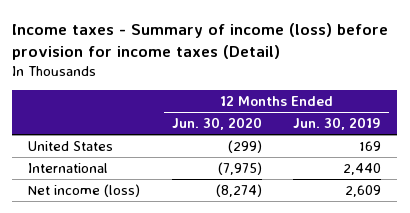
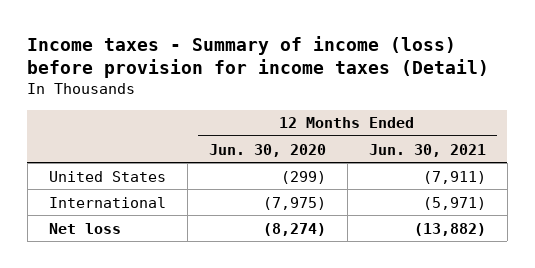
[293,117,382,131] Jun. 30, 2019 -> none
none -> [368,143,486,157] Jun. 30, 2021
[28,183,141,197] Net income (loss) -> [48,222,121,234] Net loss

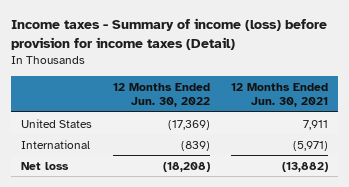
[208,143,326,157] Jun. 30, 2020 -> none
none -> [112,82,210,108] 12 Months Ended Jun. 30, 2022
[422,170,486,184] (7,911) -> [302,119,328,130] 7,911

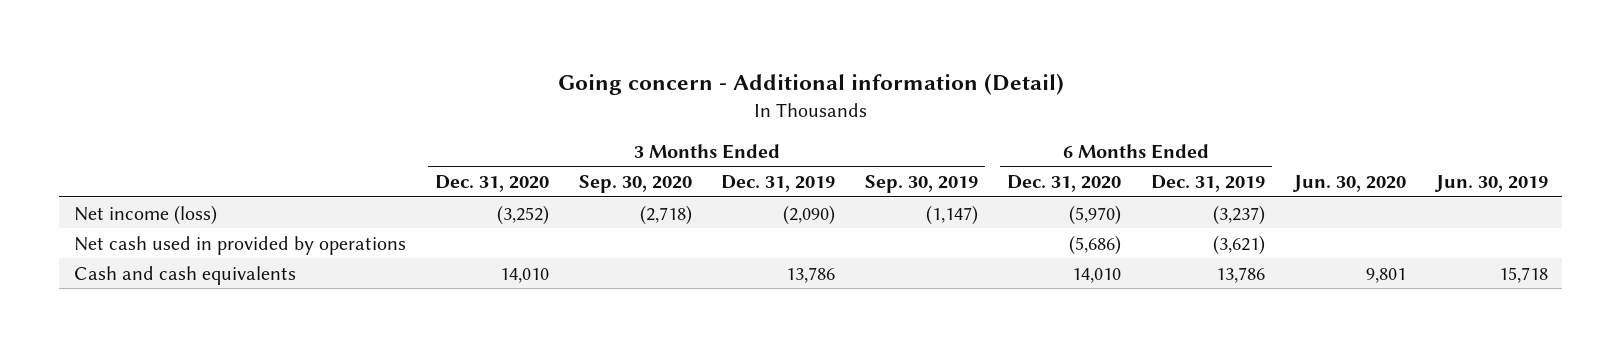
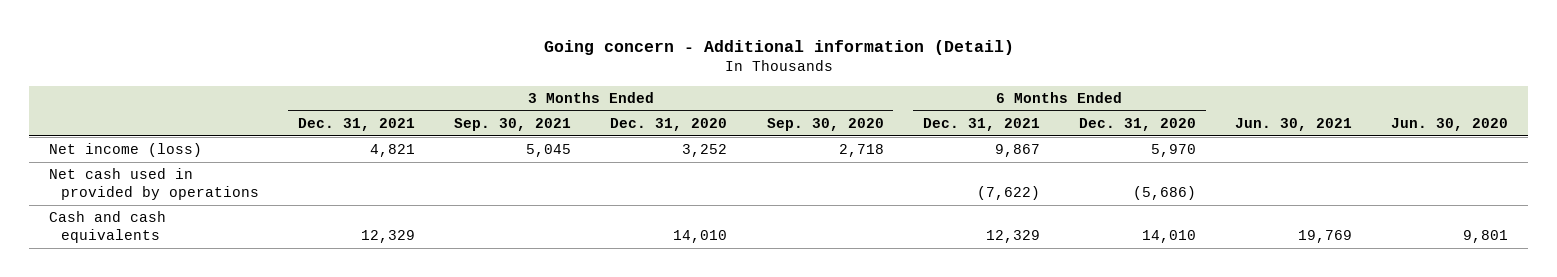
[721,175,836,193] Dec. 31, 2019 -> none
[864,175,978,194] Sep. 30, 2019 -> none
[1150,175,1265,193] Dec. 31, 2019 -> none
[1433,175,1548,193] Jun. 30, 2019 -> none
none -> [297,118,415,132] Dec. 31, 2021
none -> [454,118,572,132] Sep. 30, 2021
none -> [922,118,1040,132] Dec. 31, 2021
none -> [1235,118,1353,132] Jun. 30, 2021
[497,204,550,225] (3,252) -> [682,144,728,158] 3,252
[639,204,692,225] (2,718) -> [838,144,884,158] 2,718
[1069,204,1122,225] (5,970) -> [1150,144,1196,158] 5,970

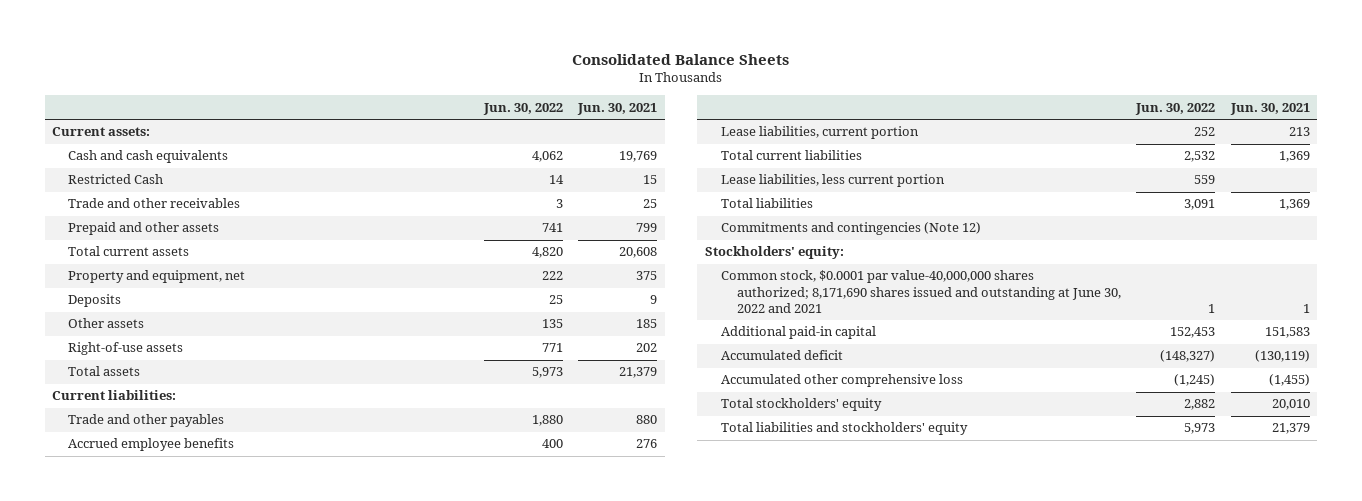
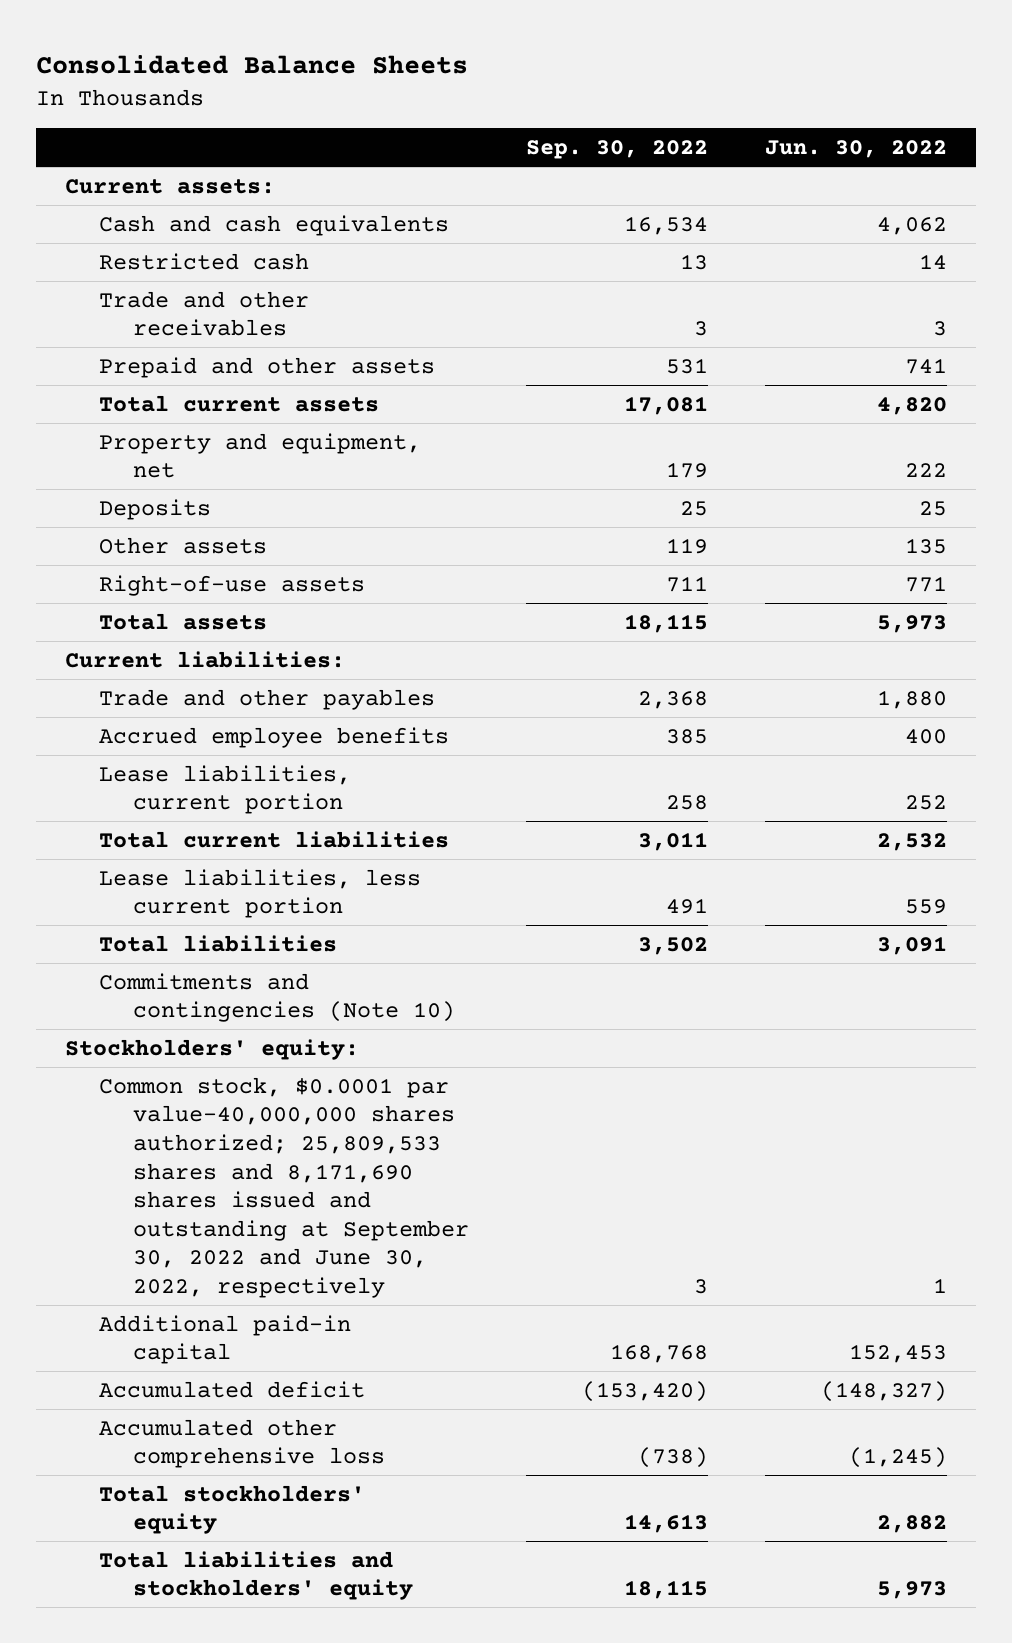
[576,102,657,115] Jun. 30, 2021 -> none
none -> [526,140,709,160] Sep. 30, 2022
[68,174,164,185] Restricted Cash -> [98,252,309,270] Restricted cash
[720,222,981,236] Commitments and contingencies (Note 12) -> [98,972,455,1023] Commitments and contingencies (Note 10)
[720,270,1122,314] Common stock, $0.0001 par value-40,000,000 shares authorized; 8,171,690 shares issued and outstanding at June 30, 2022 and 2021 -> [98,1076,469,1298] Common stock, $0.0001 par value-40,000,000 shares authorized; 25,809,533 shares and 8,171,690 shares issued and outstanding at September 30, 2022 and June 30, 2022, respectively

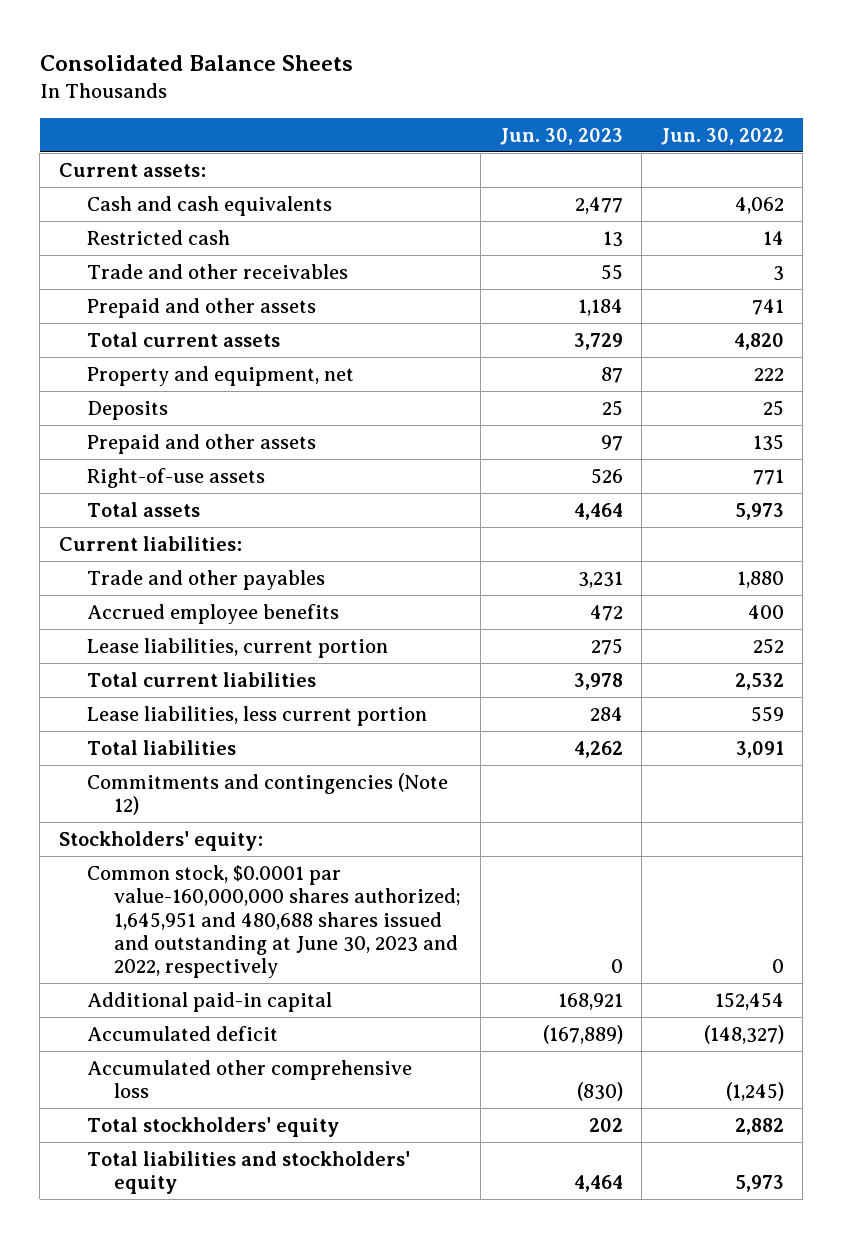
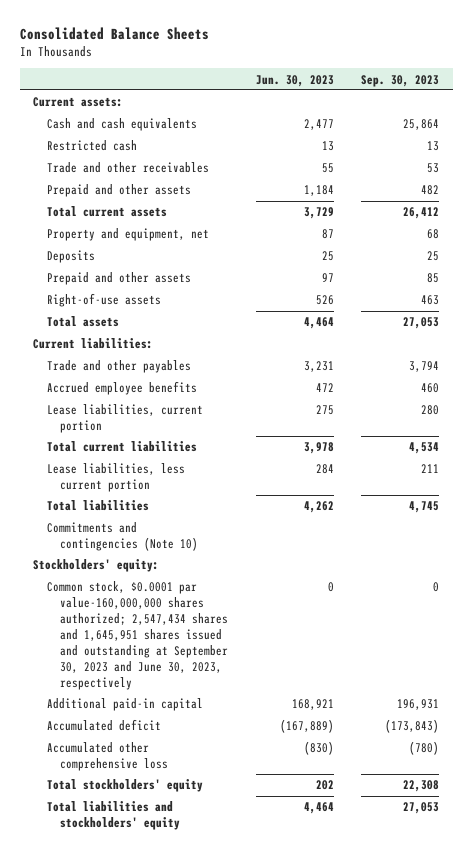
[660,127,784,145] Jun. 30, 2022 -> none
none -> [361,74,440,87] Sep. 30, 2023
[86,772,448,816] Commitments and contingencies (Note 12) -> [46,522,199,552] Commitments and contingencies (Note 10)
[86,864,462,979] Common stock, $0.0001 par value-160,000,000 shares authorized; 1,645,951 and 480,688 shares issued and outstanding at June 30, 2023 and 2022, respectively -> [46,581,229,690] Common stock, $0.0001 par value-160,000,000 shares authorized; 2,547,434 shares and 1,645,951 shares issued and outstanding at September 30, 2023 and June 30, 2023, respectively

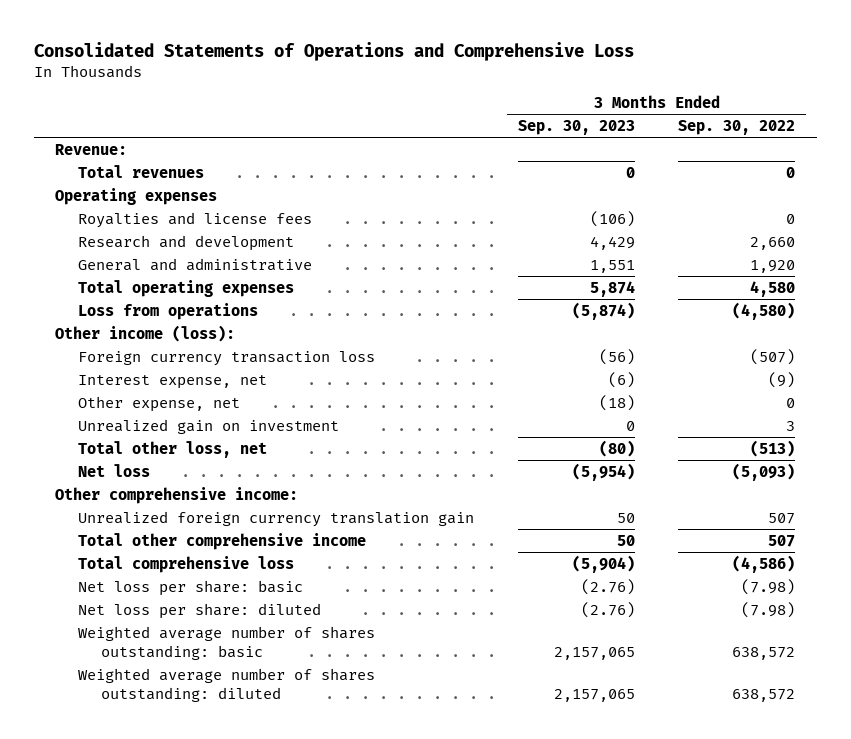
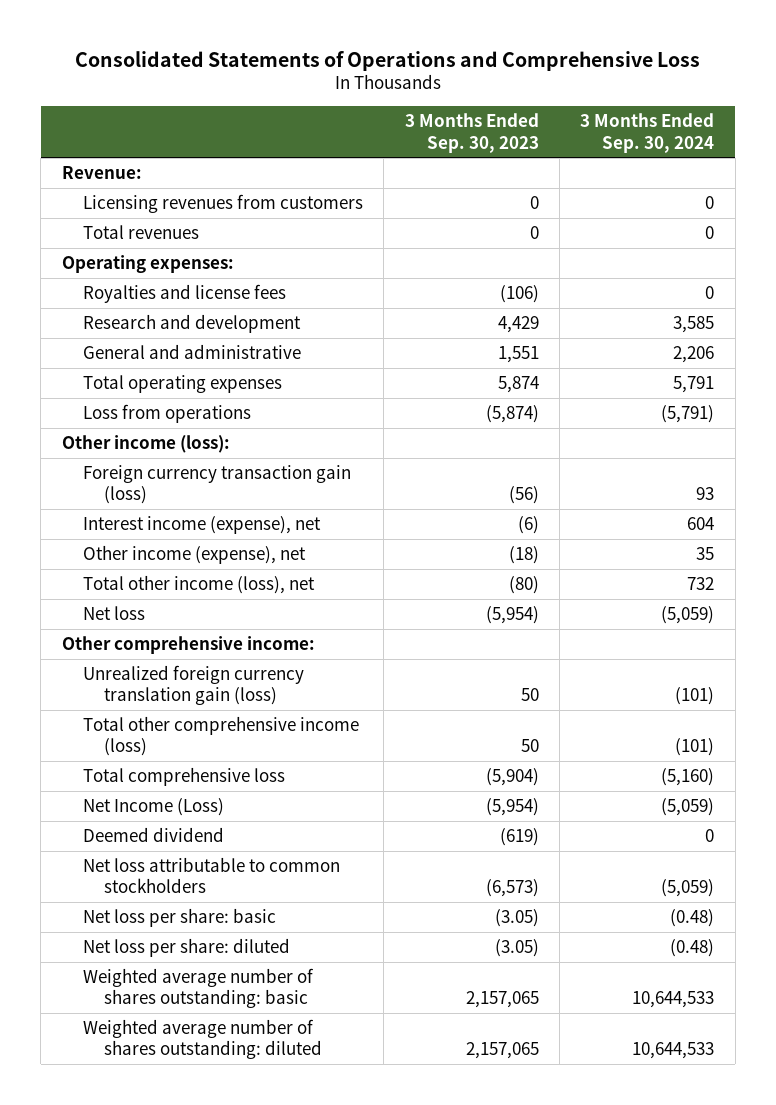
[678,120,796,136] Sep. 30, 2022 -> none
none -> [580,113,715,153] 3 Months Ended Sep. 30, 2024
none -> [82,193,363,213] Licensing revenues from customers
[55,187,218,205] Operating expenses -> [61,254,234,273] Operating expenses:
[78,418,340,434] Unrealized gain on investment -> none
[78,350,376,366] Foreign currency transaction loss -> [82,464,351,505] Foreign currency transaction gain (loss)
[78,374,268,389] Interest expense, net -> [82,515,321,534] Interest income (expense), net
[78,395,241,412] Other expense, net -> [82,544,306,564] Other income (expense), net
[78,440,268,458] Total other loss, net -> [82,574,315,594] Total other income (loss), net
[78,510,475,527] Unrealized foreign currency translation gain -> [82,664,304,706] Unrealized foreign currency translation gain (loss)
[78,532,367,550] Total other comprehensive income -> [82,715,359,757] Total other comprehensive income (loss)
none -> [82,797,224,816] Net Income (Loss)
none -> [82,826,224,842] Deemed dividend
none -> [82,856,340,894] Net loss attributable to common stockholders
[580,578,635,595] (2.76) -> [494,908,539,927] (3.05)
[580,601,635,618] (2.76) -> [494,938,539,957] (3.05)

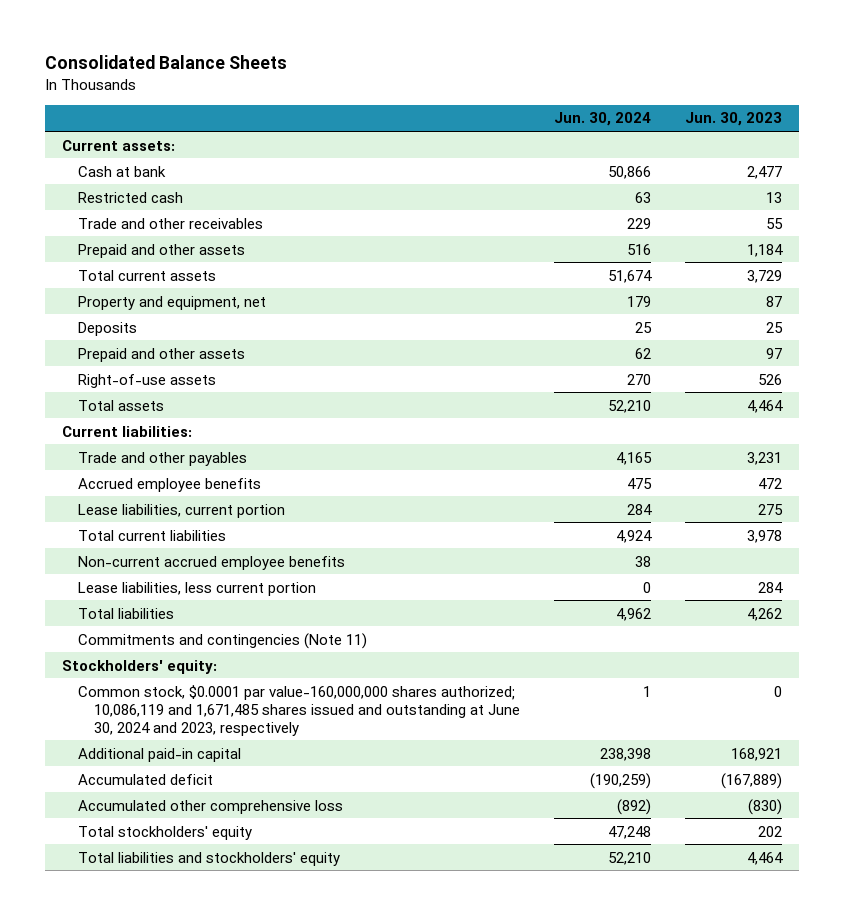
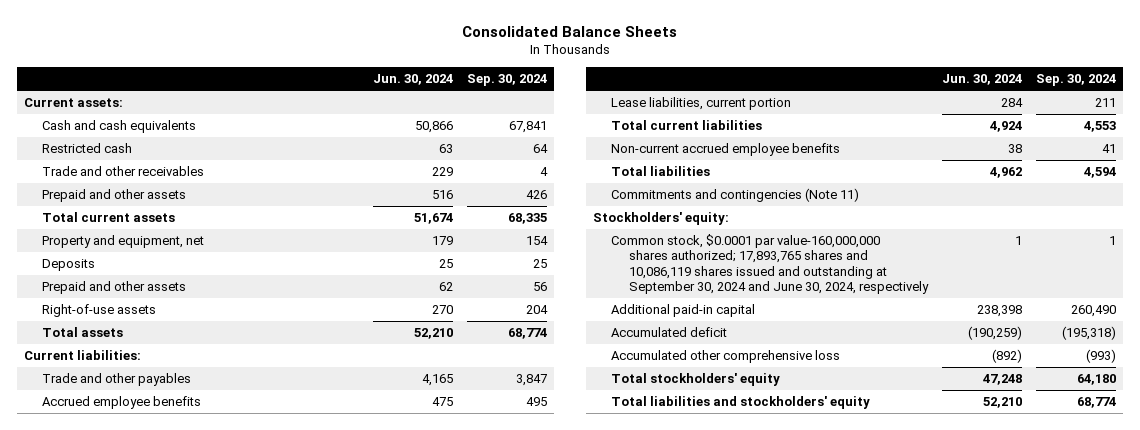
[685,112,783,127] Jun. 30, 2023 -> none
none -> [466,74,547,87] Sep. 30, 2024
[78,165,167,177] Cash at bank -> [41,119,196,133] Cash and cash equivalents
[78,581,317,596] Lease liabilities, less current portion -> none
[78,684,520,736] Common stock, $0.0001 par value-160,000,000 shares authorized; 10,086,119 and 1,671,485 shares issued and outstanding at June 30, 2024 and 2023, respectively -> [611,233,930,295] Common stock, $0.0001 par value-160,000,000 shares authorized; 17,893,765 shares and 10,086,119 shares issued and outstanding at September 30, 2024 and June 30, 2024, respectively

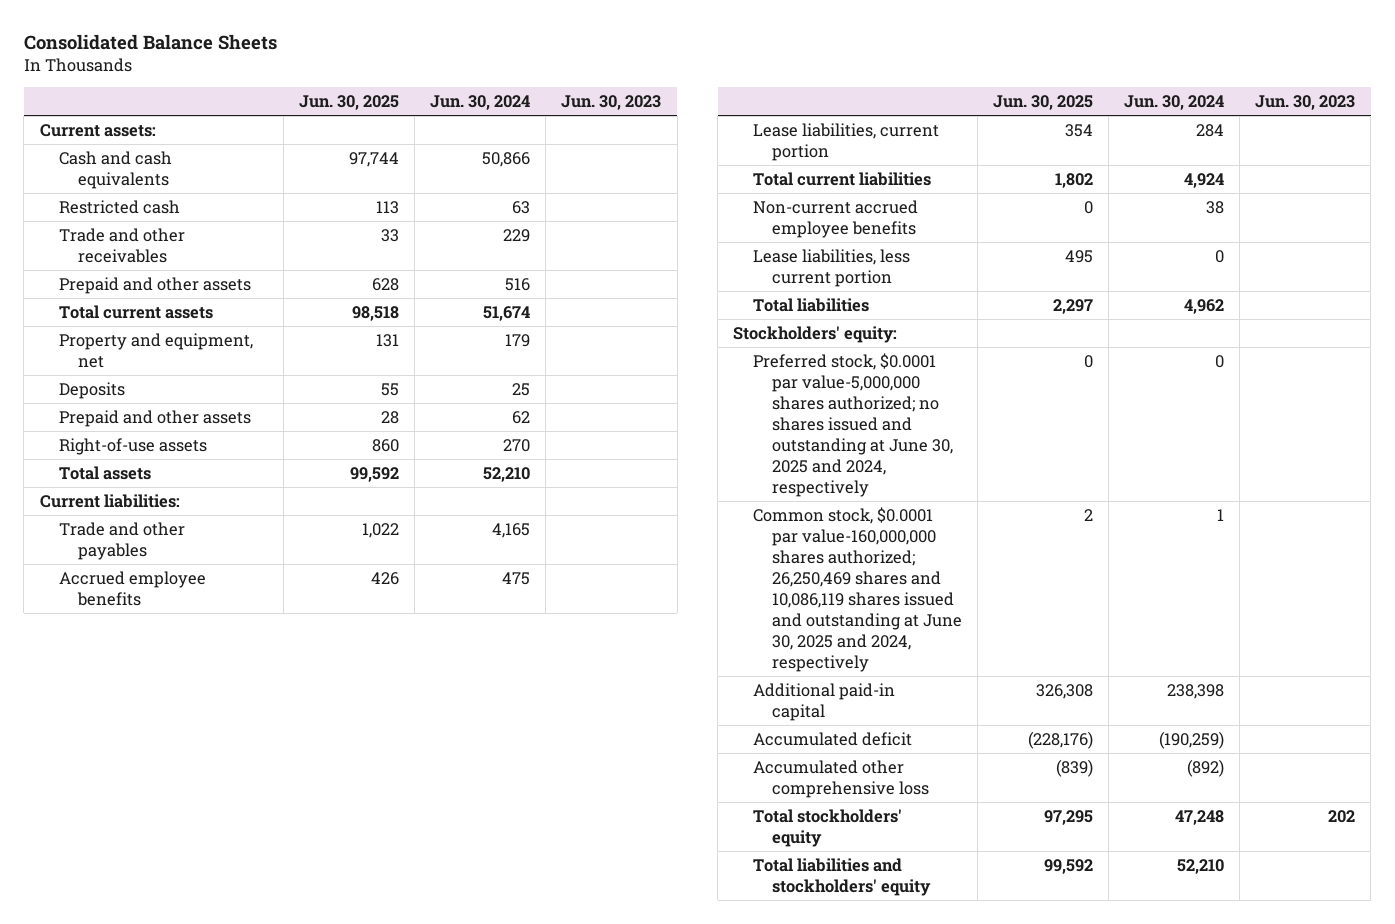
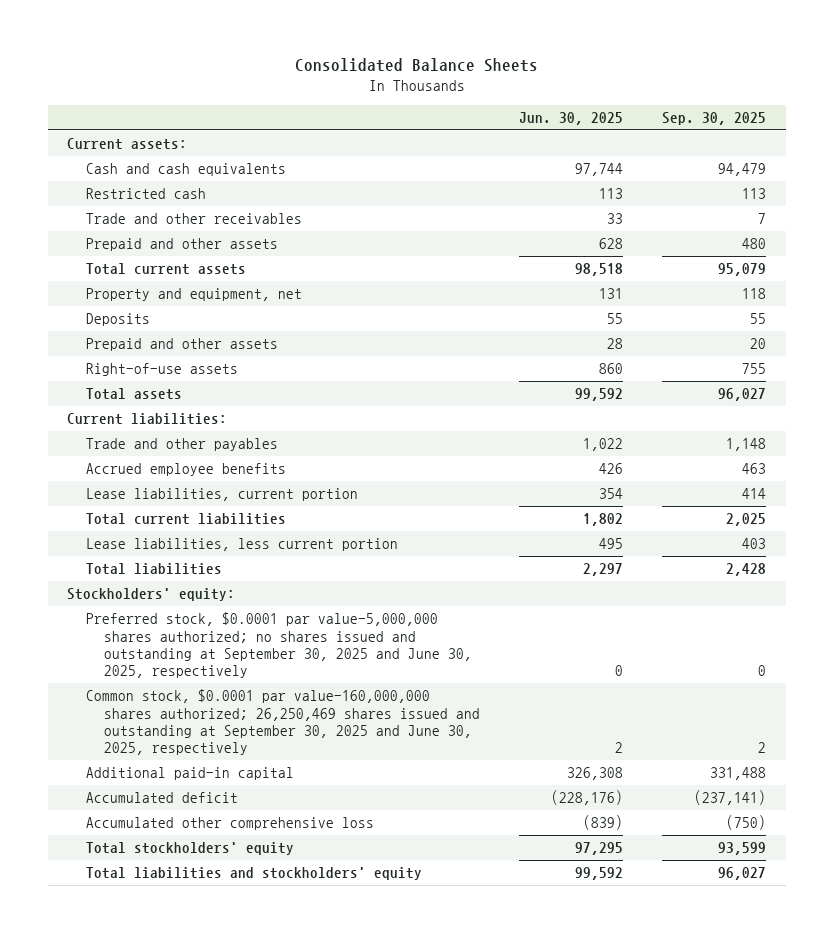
[430,95,531,111] Jun. 30, 2024 -> none
[561,95,662,111] Jun. 30, 2023 -> none
none -> [662,111,767,125] Sep. 30, 2025
[752,199,918,238] Non-current accrued employee benefits -> none
[752,352,953,498] Preferred stock, $0.0001 par value-5,000,000 shares authorized; no shares issued and outstanding at June 30, 2025 and 2024, respectively -> [85,612,473,679] Preferred stock, $0.0001 par value-5,000,000 shares authorized; no shares issued and outstanding at September 30, 2025 and June 30, 2025, respectively
[752,506,962,673] Common stock, $0.0001 par value-160,000,000 shares authorized; 26,250,469 shares and 10,086,119 shares issued and outstanding at June 30, 2025 and 2024, respectively -> [85,689,481,756] Common stock, $0.0001 par value-160,000,000 shares authorized; 26,250,469 shares issued and outstanding at September 30, 2025 and June 30, 2025, respectively

